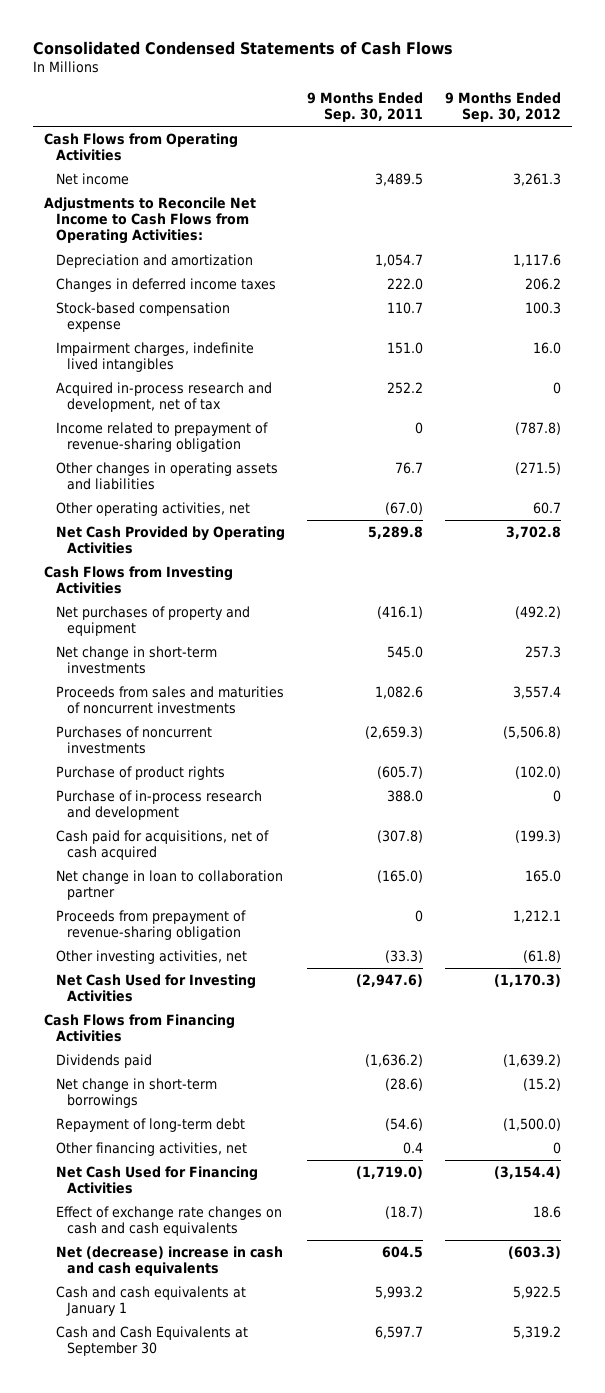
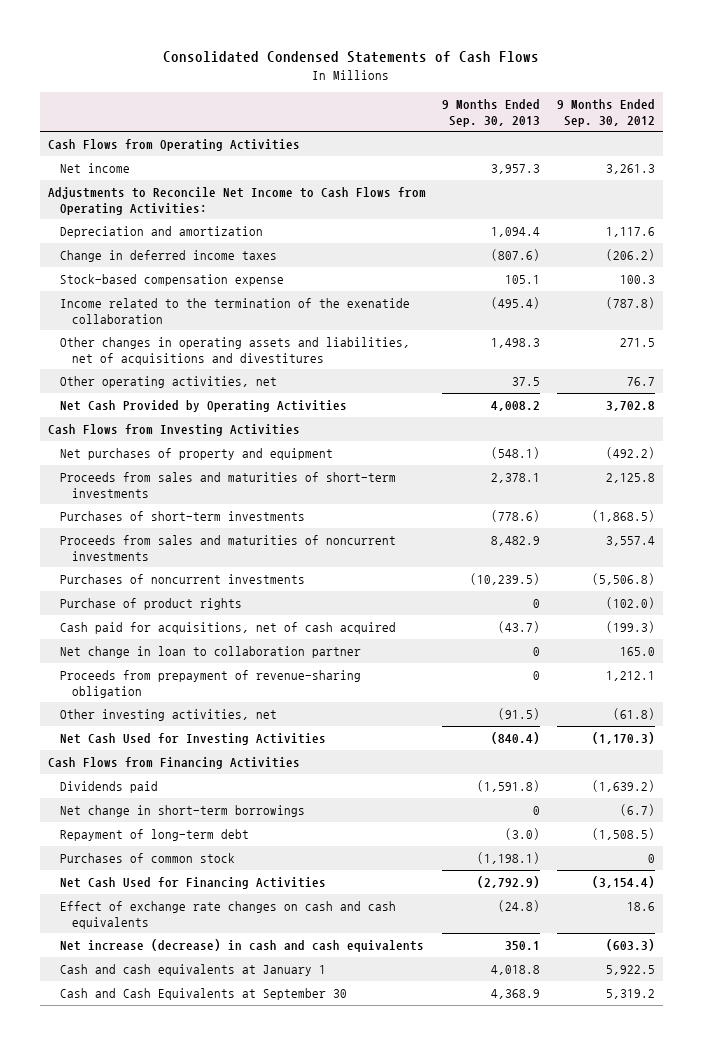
[306,92,423,123] 9 Months Ended Sep. 30, 2011 -> none
none -> [442,99,541,127] 9 Months Ended Sep. 30, 2013
[55,278,276,293] Changes in deferred income taxes -> [60,250,278,263] Change in deferred income taxes
[524,278,561,291] 206.2 -> [605,249,655,262] (206.2)
[55,342,254,373] Impairment charges, indefinite lived intangibles -> none
[55,382,272,413] Acquired in-process research and development, net of tax -> none
[55,422,268,453] Income related to prepayment of revenue-sharing obligation -> [60,298,411,324] Income related to the termination of the exenatide collaboration
[55,462,278,491] Other changes in operating assets and liabilities -> [60,337,411,365] Other changes in operating assets and liabilities, net of acquisitions and divestitures
[514,462,561,476] (271.5) -> [619,338,655,348] 271.5
[532,502,561,515] 60.7 -> [626,377,655,387] 76.7
[55,646,217,675] Net change in short-term investments -> none
none -> [60,472,397,498] Proceeds from sales and maturities of short-term investments
none -> [60,511,306,522] Purchases of short-term investments
[55,790,262,821] Purchase of in-process research and development -> none
[55,1142,247,1157] Other financing activities, net -> none
[522,1078,561,1092] (15.2) -> [619,804,655,817] (6.7)
[502,1118,561,1132] (1,500.0) -> [591,828,655,841] (1,508.5)
none -> [60,853,236,864] Purchases of common stock
[55,1246,283,1277] Net (decrease) increase in cash and cash equivalents -> [60,939,425,953] Net increase (decrease) in cash and cash equivalents

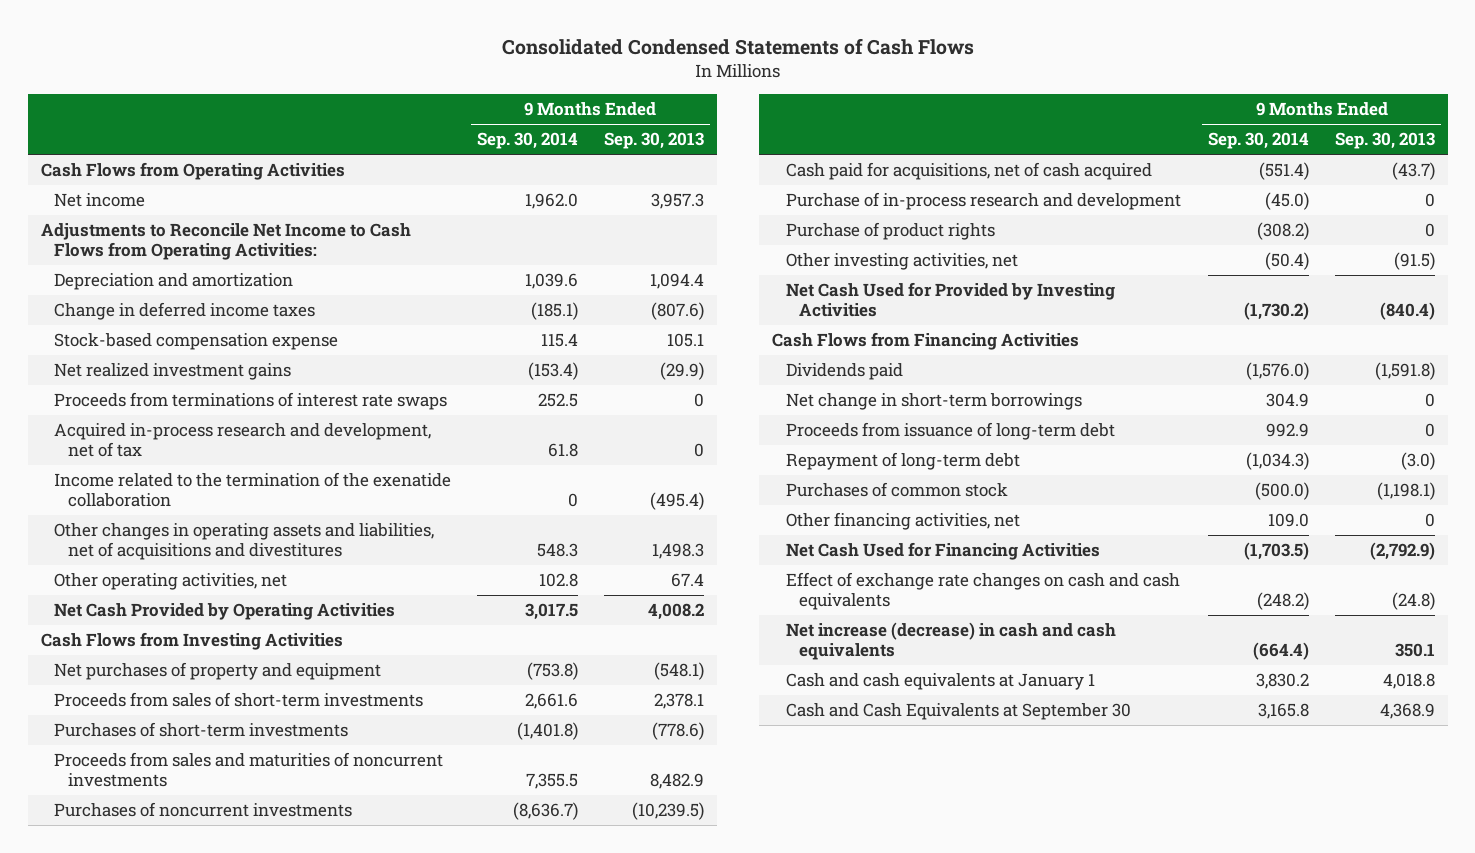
[556,99,655,127] 9 Months Ended Sep. 30, 2012 -> none
none -> [477,132,579,150] Sep. 30, 2014
none -> [54,363,292,381] Net realized investment gains
none -> [54,392,448,411] Proceeds from terminations of interest rate swaps
none -> [54,423,432,458] Acquired in-process research and development, net of tax
[512,377,541,387] 37.5 -> [670,573,704,588] 67.4
[60,472,397,498] Proceeds from sales and maturities of short-term investments -> [54,692,424,708] Proceeds from sales of short-term investments
[60,646,362,659] Net change in loan to collaboration partner -> none
[60,670,362,698] Proceeds from prepayment of revenue-sharing obligation -> none
none -> [785,192,1181,211] Purchase of in-process research and development
[60,598,243,611] Purchase of product rights -> [785,222,995,241] Purchase of product rights
[60,733,327,746] Net Cash Used for Investing Activities -> [785,282,1115,318] Net Cash Used for Provided by Investing Activities
none -> [785,422,1115,441] Proceeds from issuance of long-term debt
none -> [785,512,1020,531] Other financing activities, net

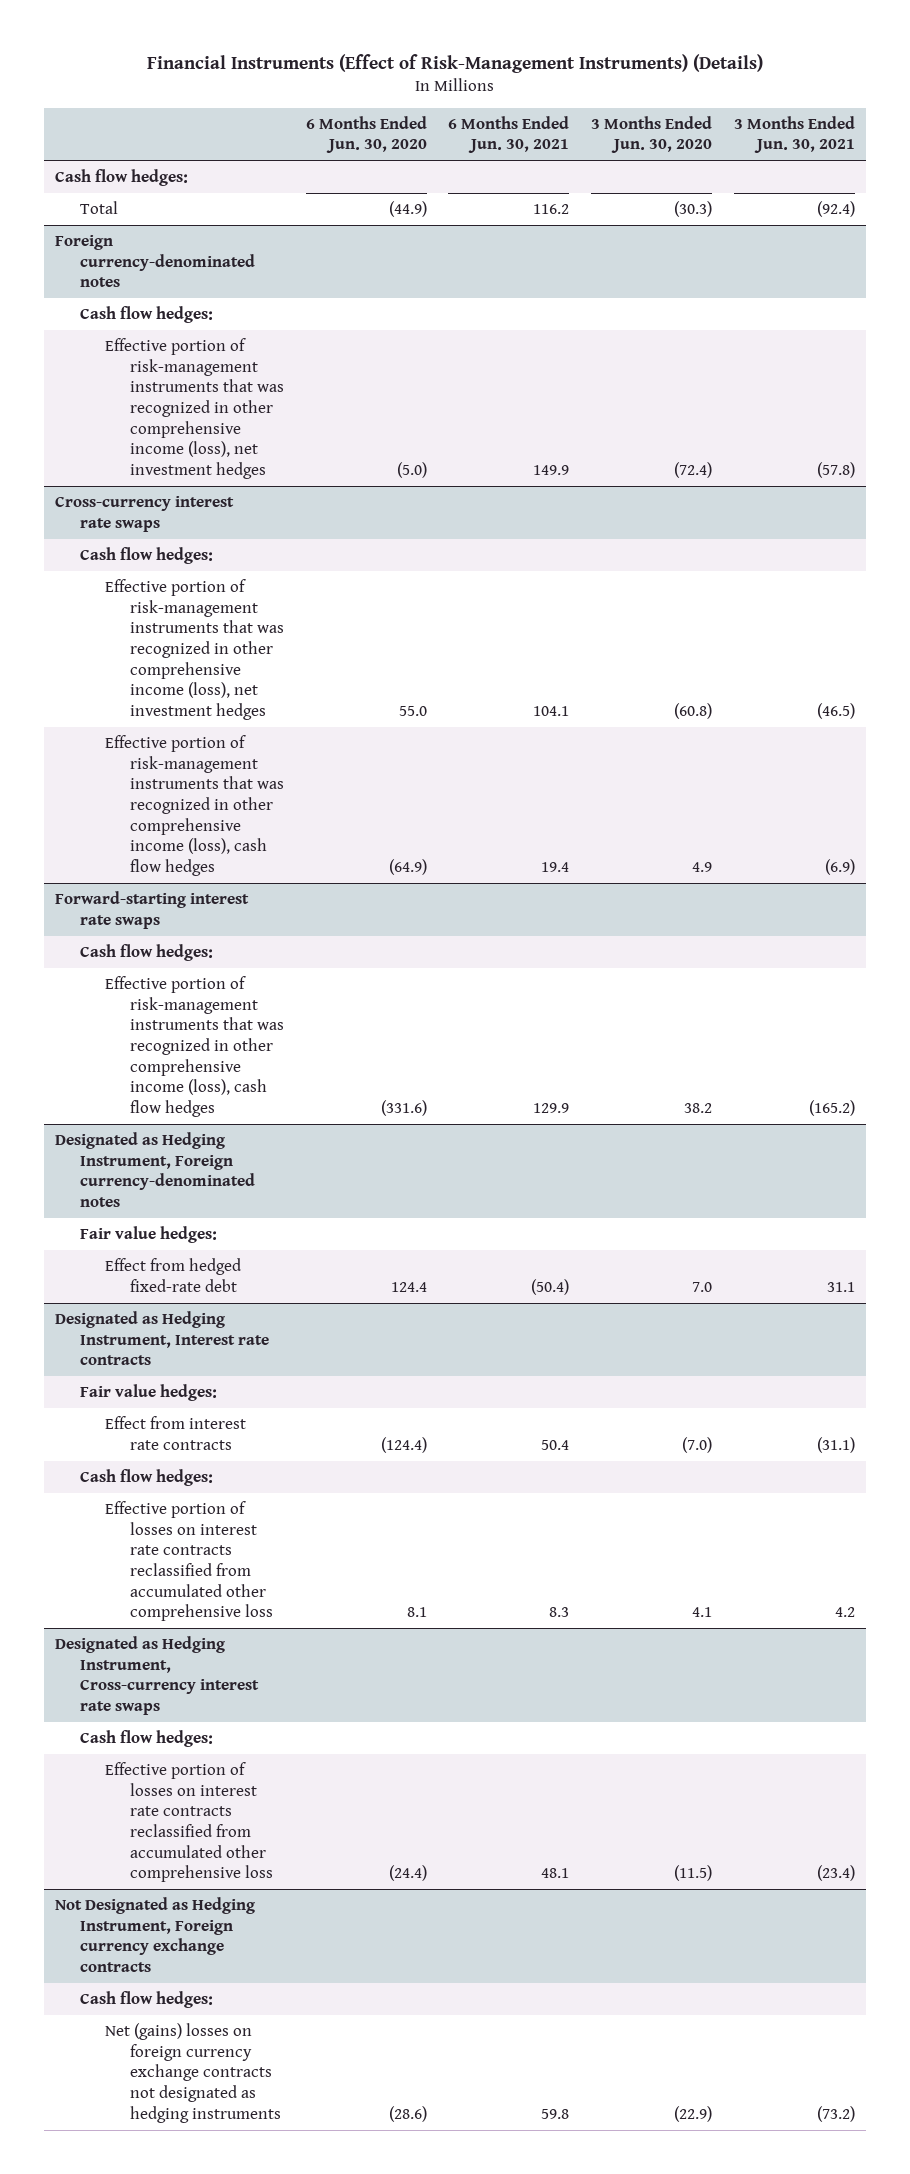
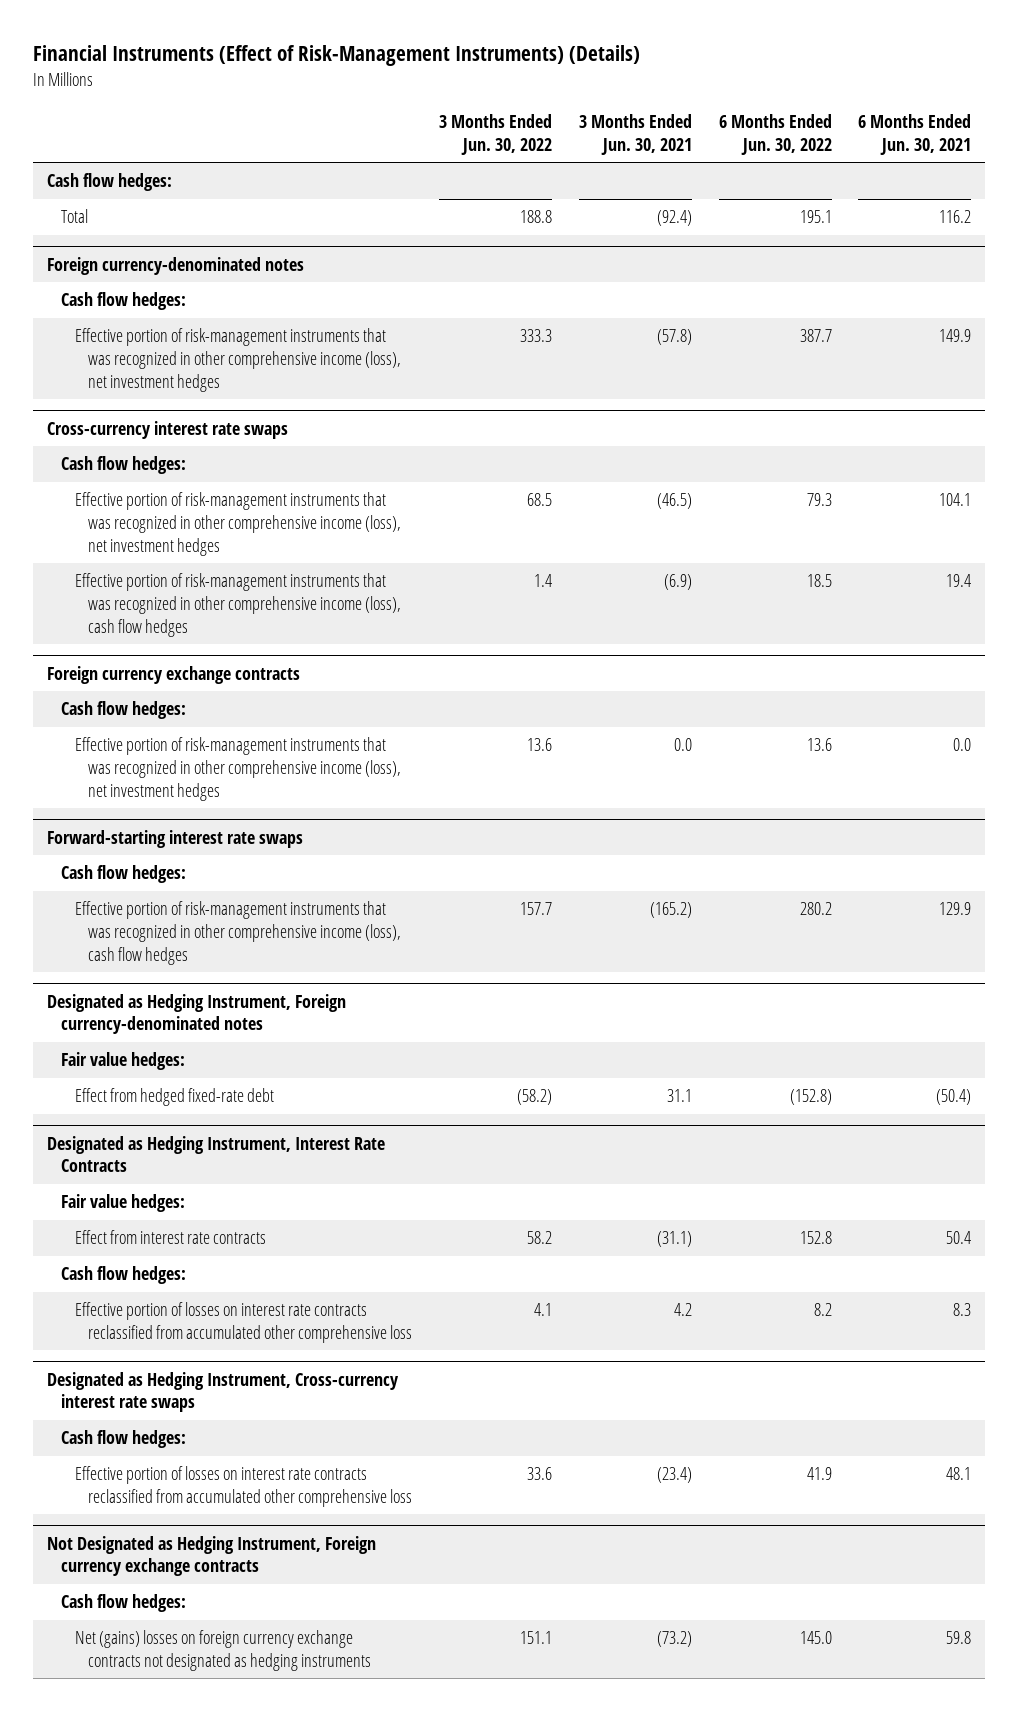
[305,115,427,154] 6 Months Ended Jun. 30, 2020 -> none
[591,115,713,154] 3 Months Ended Jun. 30, 2020 -> none
none -> [439,113,553,155] 3 Months Ended Jun. 30, 2022
none -> [718,113,832,155] 6 Months Ended Jun. 30, 2022
none -> [46,665,300,684] Foreign currency exchange contracts
none -> [60,701,186,720] Cash flow hedges:
none -> [74,737,402,801] Effective portion of risk-management instruments that was recognized in other comprehensive income (loss), net investment hedges
[54,1311,269,1366] Designated as Hedging Instrument, Interest rate contracts -> [46,1135,385,1173] Designated as Hedging Instrument, Interest Rate Contracts

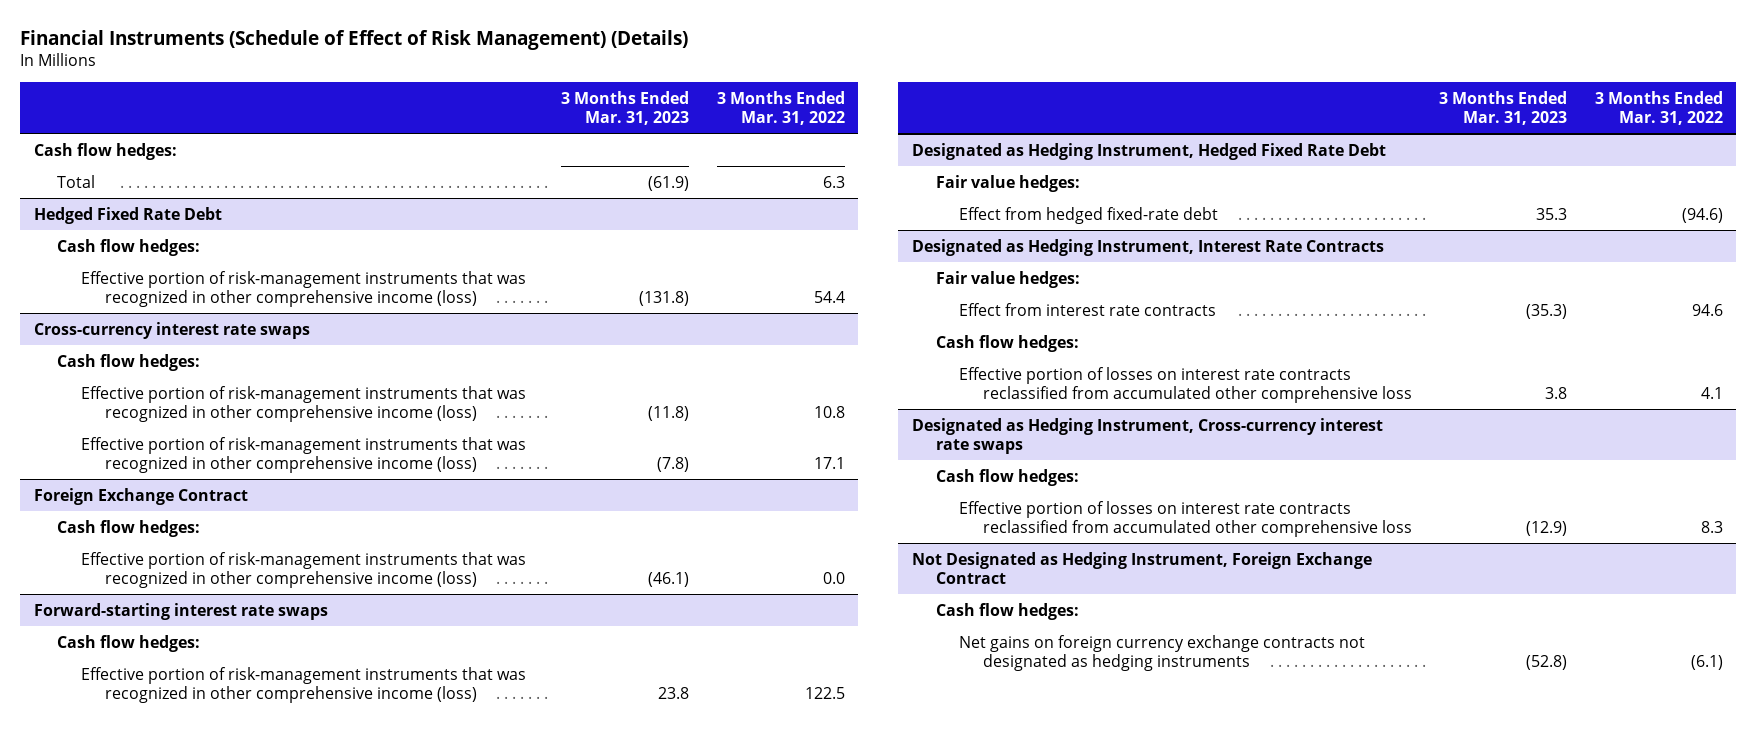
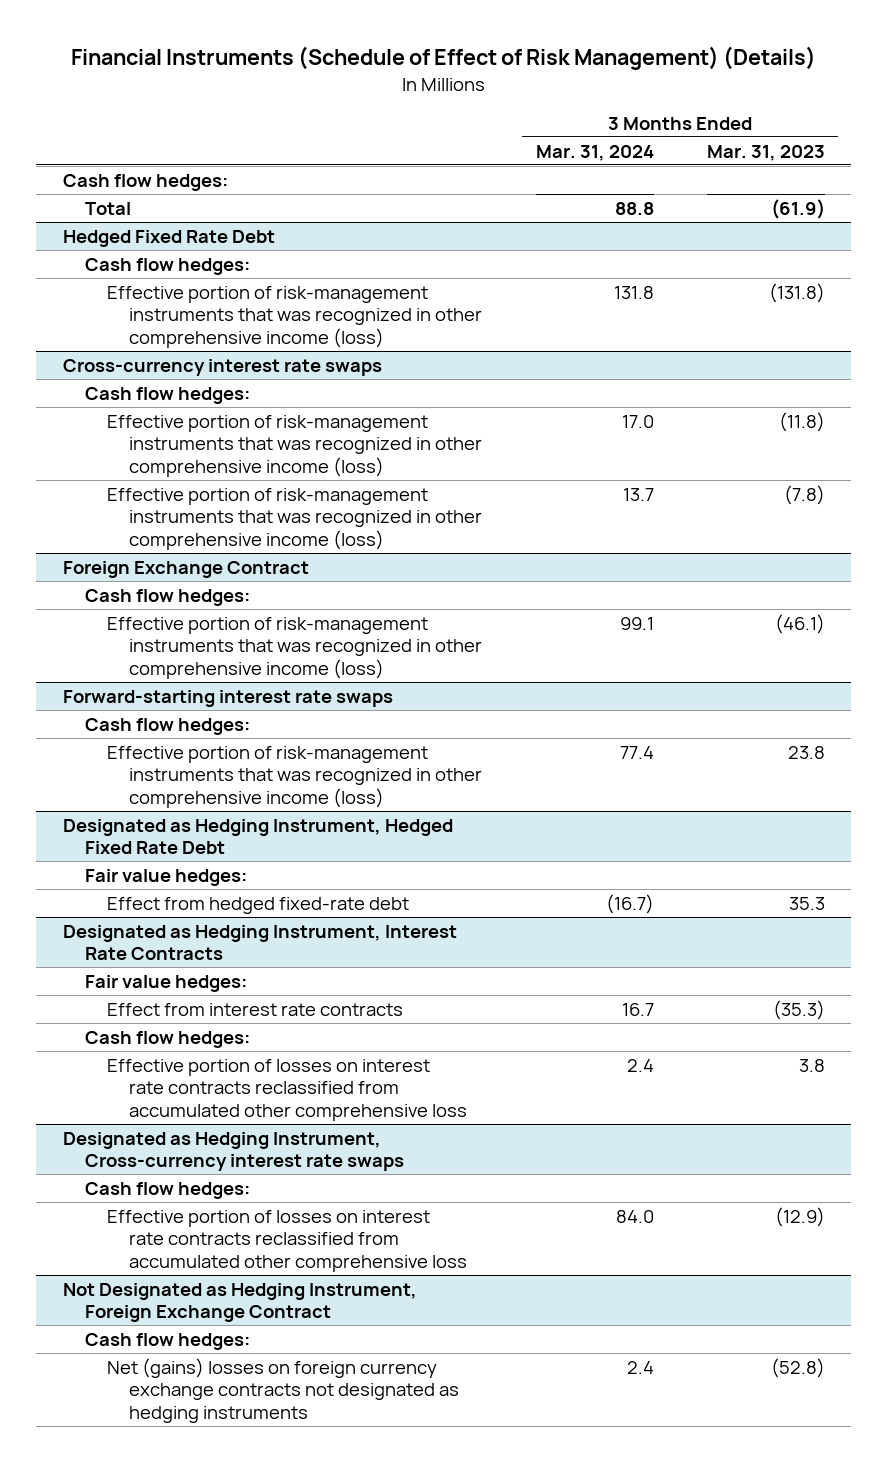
[716,90,845,126] 3 Months Ended Mar. 31, 2022 -> none
none -> [535,144,654,161] Mar. 31, 2024
[959,634,1366,671] Net gains on foreign currency exchange contracts not designated as hedging instruments -> [107,1357,460,1424] Net (gains) losses on foreign currency exchange contracts not designated as hedging instruments

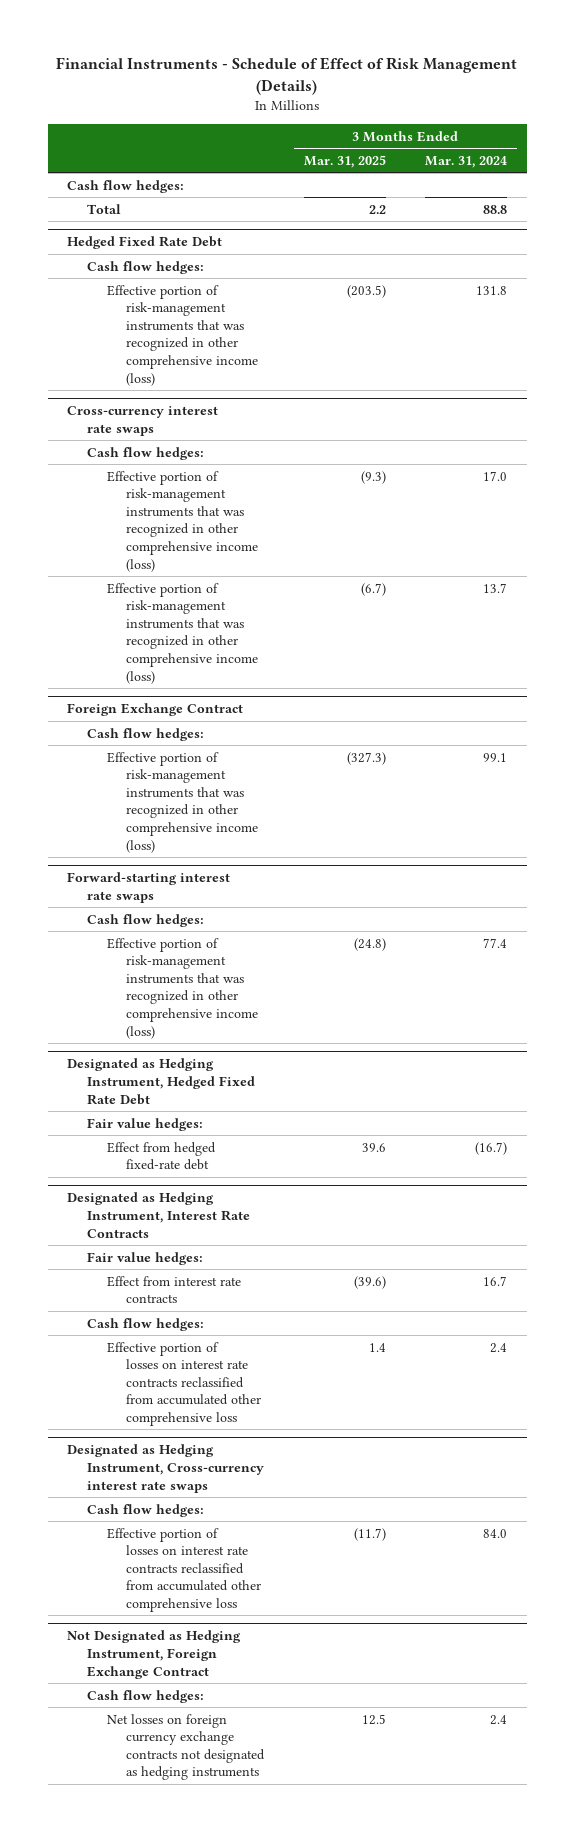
[70,46,816,71] Financial Instruments (Schedule of Effect of Risk Management) (Details) -> [56,57,518,96] Financial Instruments - Schedule of Effect of Risk Management (Details)
[706,144,825,161] Mar. 31, 2023 -> none
none -> [303,154,386,168] Mar. 31, 2025
[107,1357,460,1424] Net (gains) losses on foreign currency exchange contracts not designated as hedging instruments -> [106,1713,266,1781] Net losses on foreign currency exchange contracts not designated as hedging instruments

